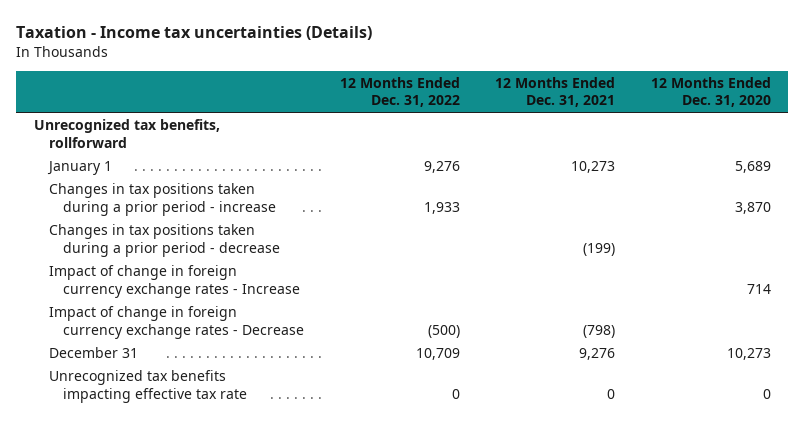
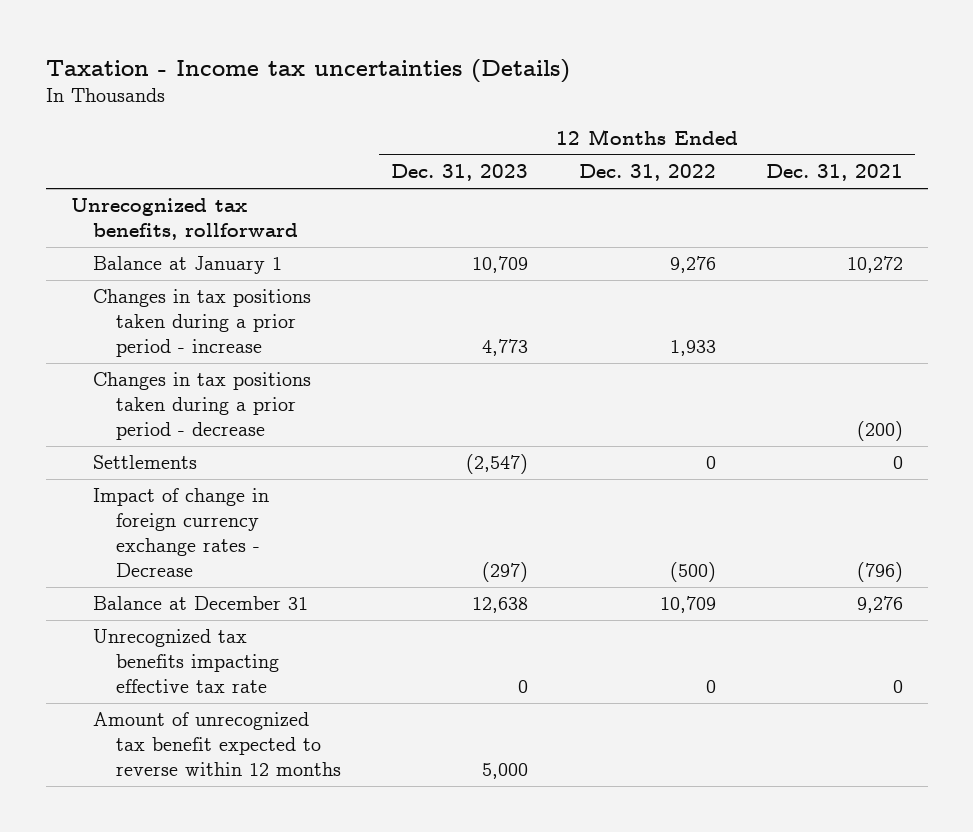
[650,76,771,108] 12 Months Ended Dec. 31, 2020 -> none
none -> [391,164,529,182] Dec. 31, 2023
[46,160,112,175] January 1 -> [93,256,283,275] Balance at January 1
[571,160,616,173] 10,273 -> [846,256,903,274] 10,272
[48,264,301,298] Impact of change in foreign currency exchange rates - Increase -> none
[583,242,616,256] (199) -> [856,421,903,442] (200)
none -> [93,455,198,470] Settlements
[583,324,616,338] (798) -> [856,561,903,582] (796)
[48,346,138,358] December 31 -> [93,596,309,611] Balance at December 31
none -> [93,712,342,777] Amount of unrecognized tax benefit expected to reverse within 12 months

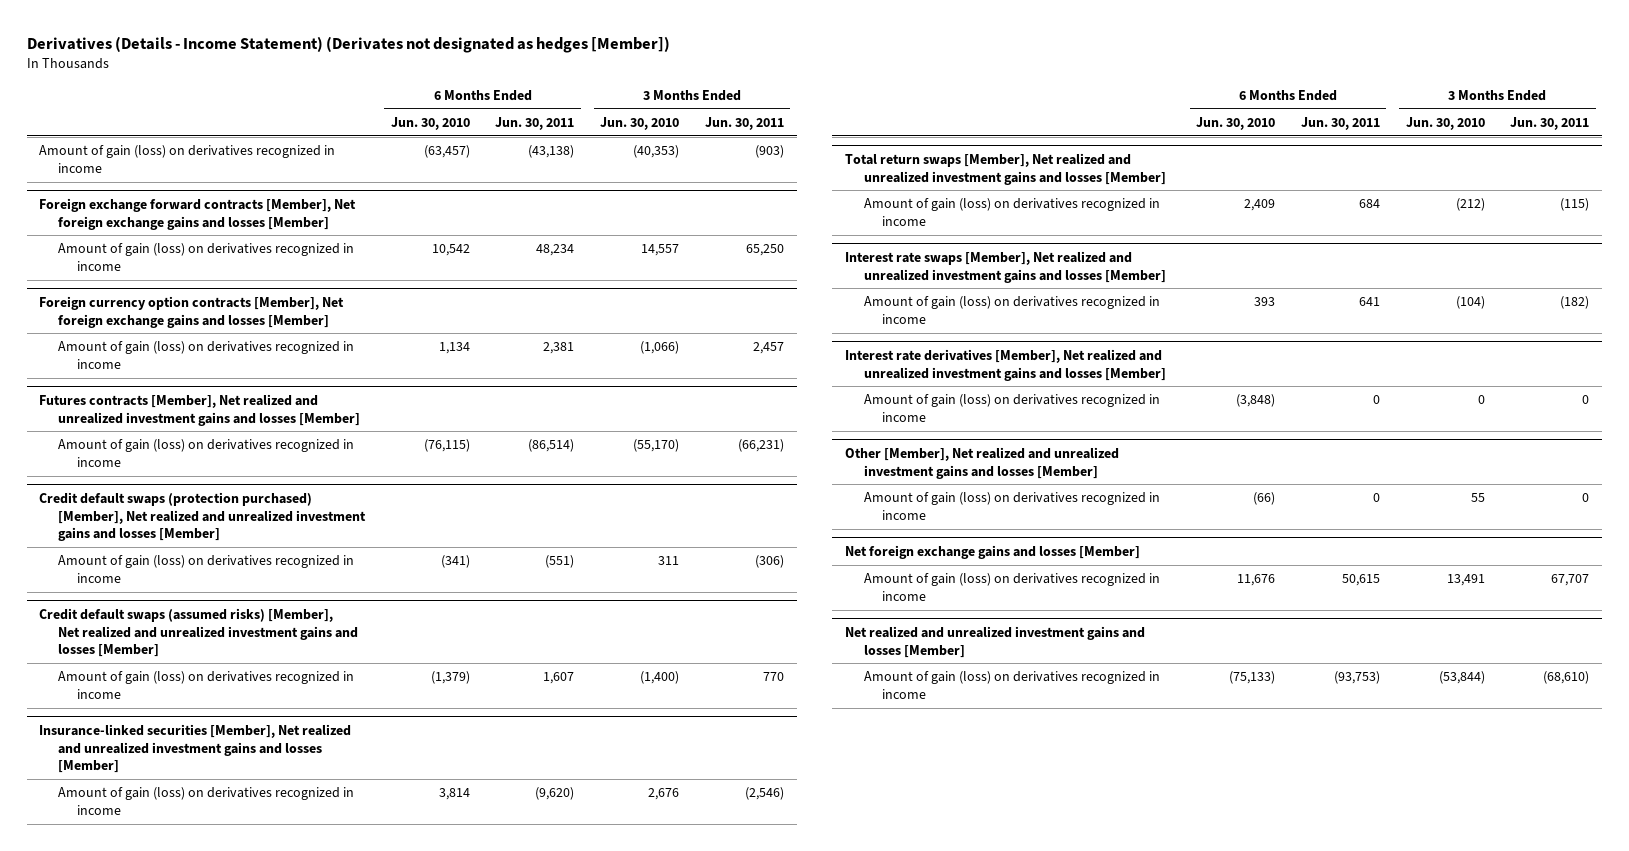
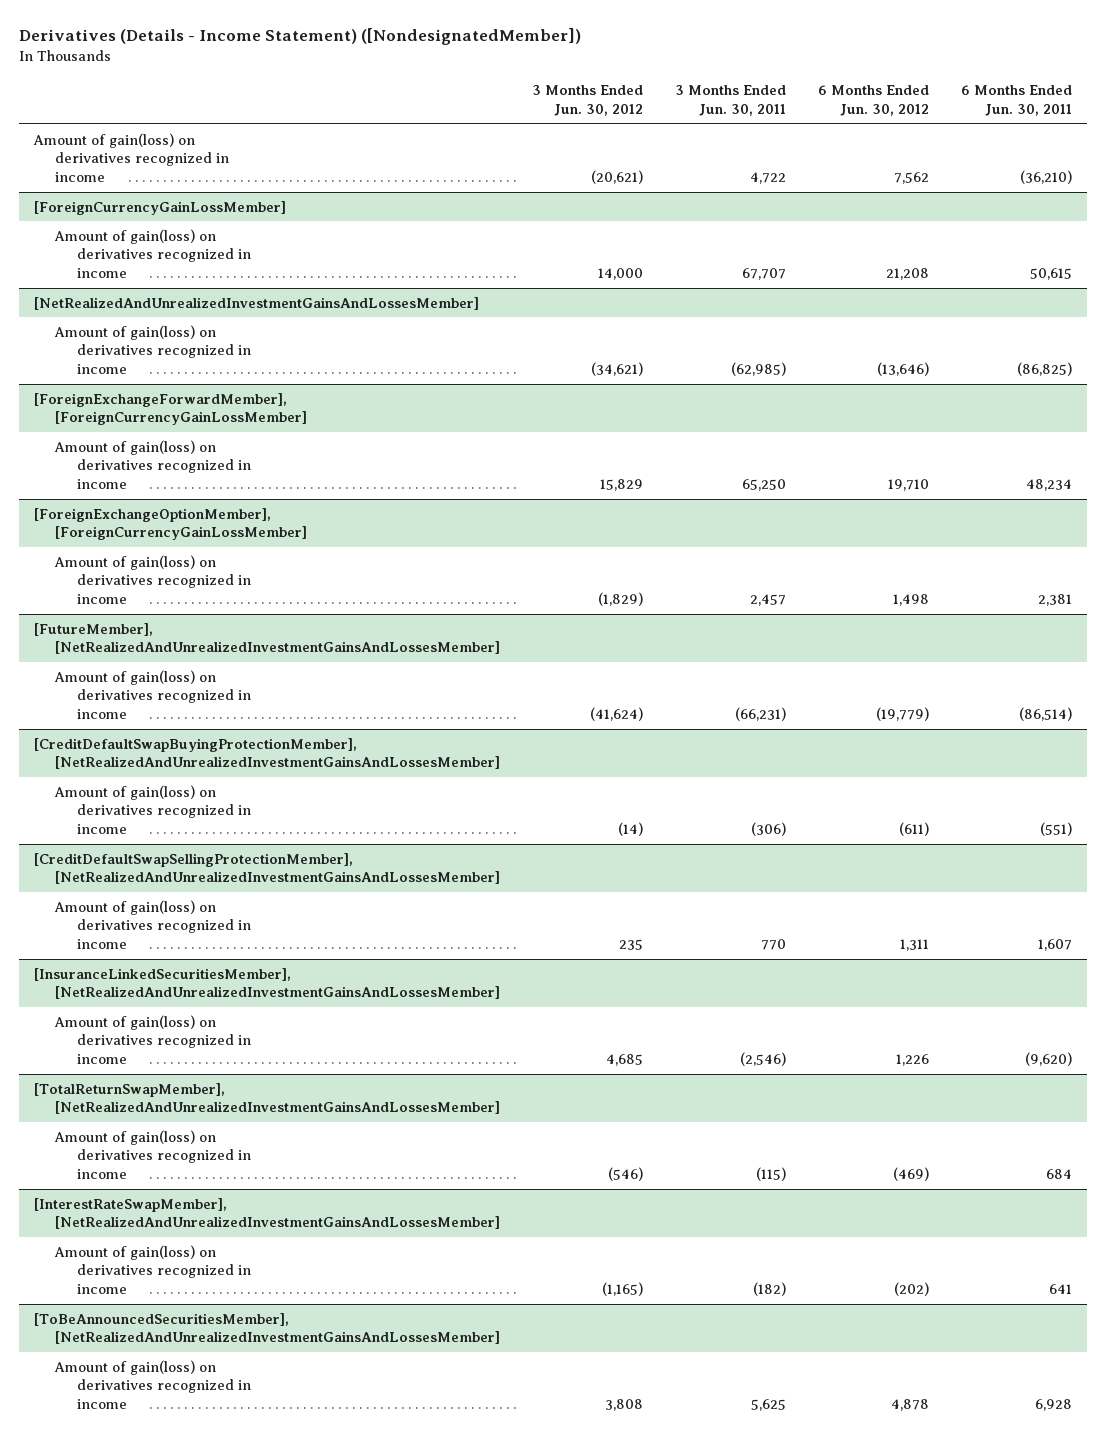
[26,35,670,53] Derivatives (Details - Income Statement) (Derivates not designated as hedges [Member]) -> [18,28,581,46] Derivatives (Details - Income Statement) ([NondesignatedMember])
[390,117,470,131] Jun. 30, 2010 -> none
[600,117,680,131] Jun. 30, 2010 -> none
none -> [532,85,644,117] 3 Months Ended Jun. 30, 2012
none -> [817,85,929,117] 6 Months Ended Jun. 30, 2012
[39,197,357,230] Foreign exchange forward contracts [Member], Net foreign exchange gains and losses [Member] -> none
[39,295,345,328] Foreign currency option contracts [Member], Net foreign exchange gains and losses [Member] -> none
[39,393,361,426] Futures contracts [Member], Net realized and unrealized investment gains and losses [Member] -> none
[39,491,367,542] Credit default swaps (protection purchased) [Member], Net realized and unrealized investment gains and losses [Member] -> none
[39,607,359,658] Credit default swaps (assumed risks) [Member], Net realized and unrealized investment gains and losses [Member] -> none
[39,723,352,774] Insurance-linked securities [Member], Net realized and unrealized investment gains and losses [Member] -> none
[844,152,1166,185] Total return swaps [Member], Net realized and unrealized investment gains and losses [Member] -> none
[844,250,1166,283] Interest rate swaps [Member], Net realized and unrealized investment gains and losses [Member] -> none
[844,348,1166,381] Interest rate derivatives [Member], Net realized and unrealized investment gains and losses [Member] -> none
[844,446,1119,479] Other [Member], Net realized and unrealized investment gains and losses [Member] -> none
[844,544,1140,559] Net foreign exchange gains and losses [Member] -> none
[844,625,1145,658] Net realized and unrealized investment gains and losses [Member] -> none
[863,671,1160,699] Amount of gain (loss) on derivatives recognized in income -> none
[39,145,336,173] Amount of gain (loss) on derivatives recognized in income -> [33,132,230,183] Amount of gain(loss) on derivatives recognized in income
[528,145,575,159] (43,138) -> [1019,170,1072,185] (36,210)
[754,145,784,159] (903) -> [750,172,787,185] 4,722
none -> [34,200,287,215] [ForeignCurrencyGainLossMember]
[58,243,355,271] Amount of gain (loss) on derivatives recognized in income -> [54,228,251,279] Amount of gain(loss) on derivatives recognized in income
[536,244,575,257] 48,234 -> [1029,268,1072,281] 50,615
[745,244,784,257] 65,250 -> [742,268,787,281] 67,707
none -> [34,296,480,310] [NetRealizedAndUnrealizedInvestmentGainsAndLossesMember]
[58,341,355,369] Amount of gain (loss) on derivatives recognized in income -> [54,324,251,375] Amount of gain(loss) on derivatives recognized in income
[543,342,575,355] 2,381 -> [1016,362,1072,377] (86,825)
[752,342,784,355] 2,457 -> [731,362,787,377] (62,985)
none -> [34,392,308,426] [ForeignExchangeForwardMember], [ForeignCurrencyGainLossMember]
[58,439,355,467] Amount of gain (loss) on derivatives recognized in income -> [54,439,251,490] Amount of gain(loss) on derivatives recognized in income
[528,439,575,453] (86,514) -> [1025,479,1072,492] 48,234
[737,439,784,453] (66,231) -> [742,479,787,492] 65,250
none -> [34,507,308,541] [ForeignExchangeOptionMember], [ForeignCurrencyGainLossMember]
[58,555,355,583] Amount of gain (loss) on derivatives recognized in income -> [54,554,251,605] Amount of gain(loss) on derivatives recognized in income
[545,555,575,569] (551) -> [1037,594,1072,607] 2,381
[754,555,784,569] (306) -> [750,594,787,607] 2,457
none -> [34,622,501,655] [FutureMember], [NetRealizedAndUnrealizedInvestmentGainsAndLossesMember]
[58,671,355,699] Amount of gain (loss) on derivatives recognized in income -> [54,669,251,720] Amount of gain(loss) on derivatives recognized in income
[543,672,575,685] 1,607 -> [1018,707,1072,722] (86,514)
[762,672,784,682] 770 -> [735,707,787,722] (66,231)
none -> [34,737,501,770] [CreditDefaultSwapBuyingProtectionMember], [NetRealizedAndUnrealizedInvestmentGainsAndLossesMember]
[58,787,355,815] Amount of gain (loss) on derivatives recognized in income -> [54,784,251,835] Amount of gain(loss) on derivatives recognized in income
[535,787,575,801] (9,620) -> [1039,822,1072,837] (551)
[744,787,784,801] (2,546) -> [751,822,787,837] (306)
none -> [34,852,501,885] [CreditDefaultSwapSellingProtectionMember], [NetRealizedAndUnrealizedInvestmentGainsAndLossesMember]
[863,198,1160,226] Amount of gain (loss) on derivatives recognized in income -> [54,899,251,950] Amount of gain(loss) on derivatives recognized in income
[1358,199,1380,209] 684 -> [1037,939,1072,952] 1,607
[1560,198,1590,212] (115) -> [761,939,787,951] 770
none -> [34,967,501,1000] [InsuranceLinkedSecuritiesMember], [NetRealizedAndUnrealizedInvestmentGainsAndLossesMember]
[863,296,1160,324] Amount of gain (loss) on derivatives recognized in income -> [54,1014,251,1065] Amount of gain(loss) on derivatives recognized in income
[1358,297,1380,307] 641 -> [1024,1052,1072,1067] (9,620)
[1560,296,1590,310] (182) -> [740,1052,787,1067] (2,546)
none -> [34,1082,501,1115] [TotalReturnSwapMember], [NetRealizedAndUnrealizedInvestmentGainsAndLossesMember]
[863,394,1160,422] Amount of gain (loss) on derivatives recognized in income -> [54,1129,251,1180] Amount of gain(loss) on derivatives recognized in income
[1372,395,1380,405] 0 -> [1045,1169,1072,1180] 684
[1582,395,1590,405] 0 -> [756,1167,787,1182] (115)
none -> [34,1197,501,1230] [InterestRateSwapMember], [NetRealizedAndUnrealizedInvestmentGainsAndLossesMember]
[863,492,1160,520] Amount of gain (loss) on derivatives recognized in income -> [54,1244,251,1295] Amount of gain(loss) on derivatives recognized in income
[1372,493,1380,503] 0 -> [1048,1284,1072,1295] 641
[1582,493,1590,503] 0 -> [753,1282,787,1297] (182)
none -> [34,1312,501,1345] [ToBeAnnouncedSecuritiesMember], [NetRealizedAndUnrealizedInvestmentGainsAndLossesMember]
[863,573,1160,601] Amount of gain (loss) on derivatives recognized in income -> [54,1359,251,1410] Amount of gain(loss) on derivatives recognized in income
[1341,574,1380,587] 50,615 -> [1034,1399,1072,1412] 6,928
[1551,574,1590,587] 67,707 -> [751,1399,787,1412] 5,625

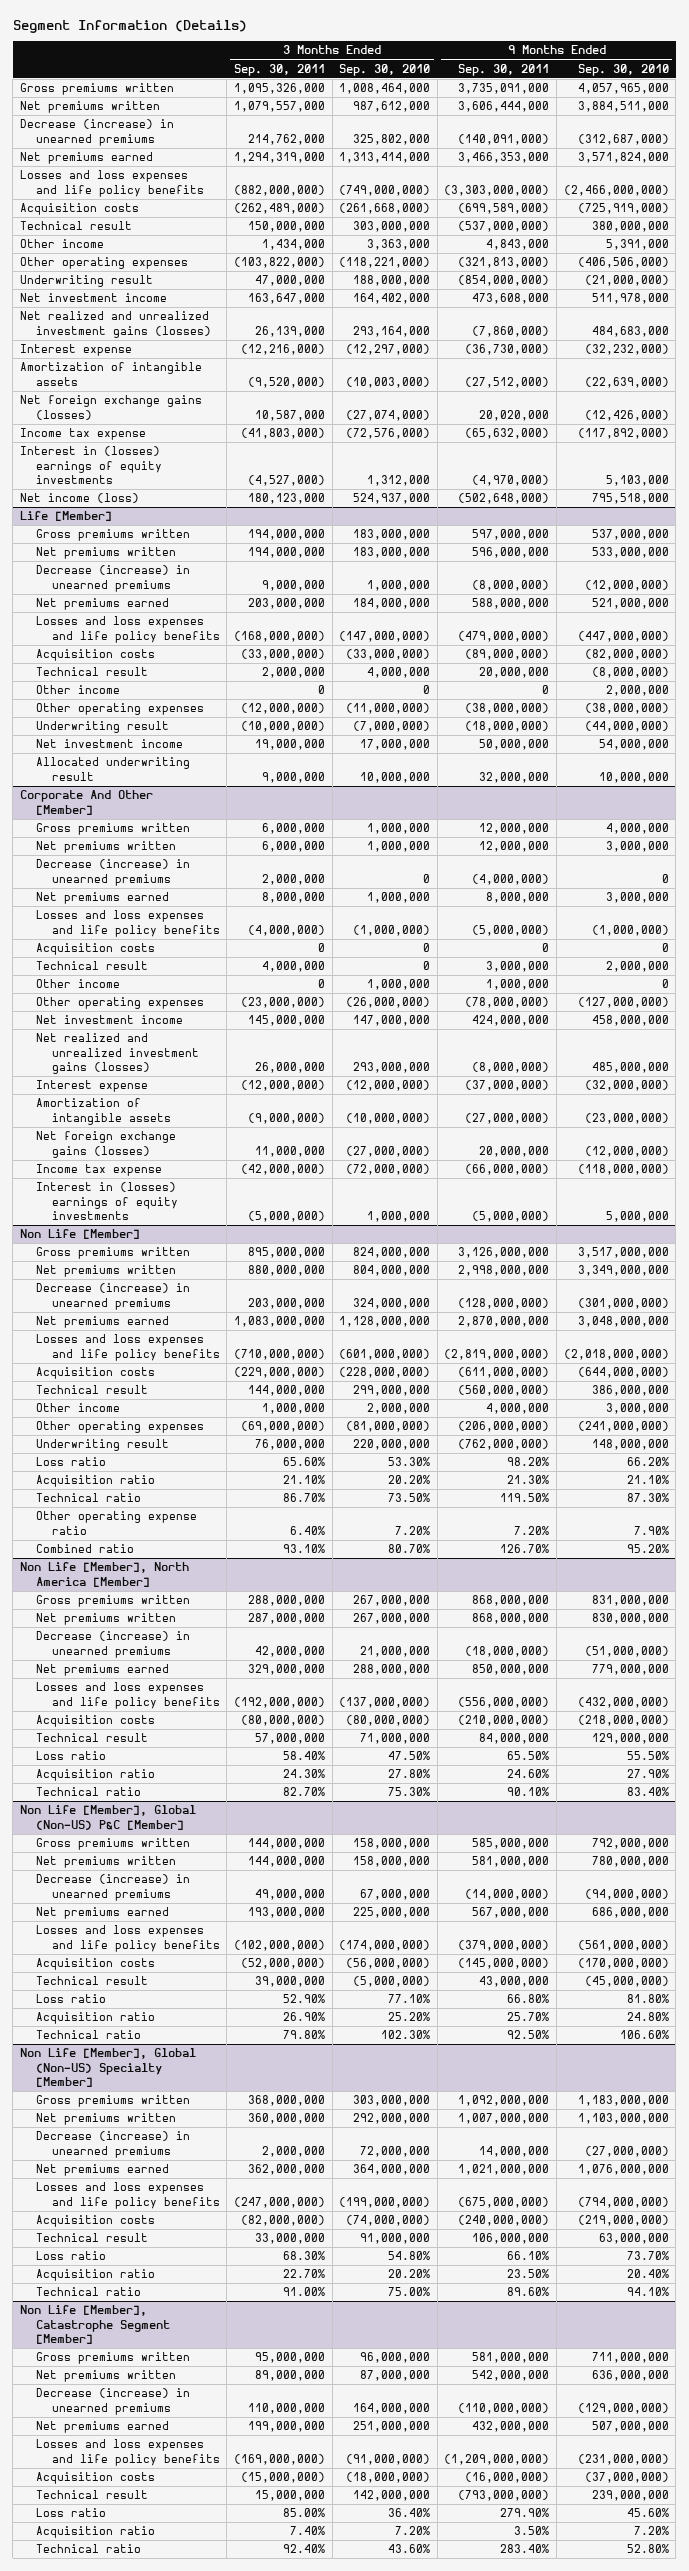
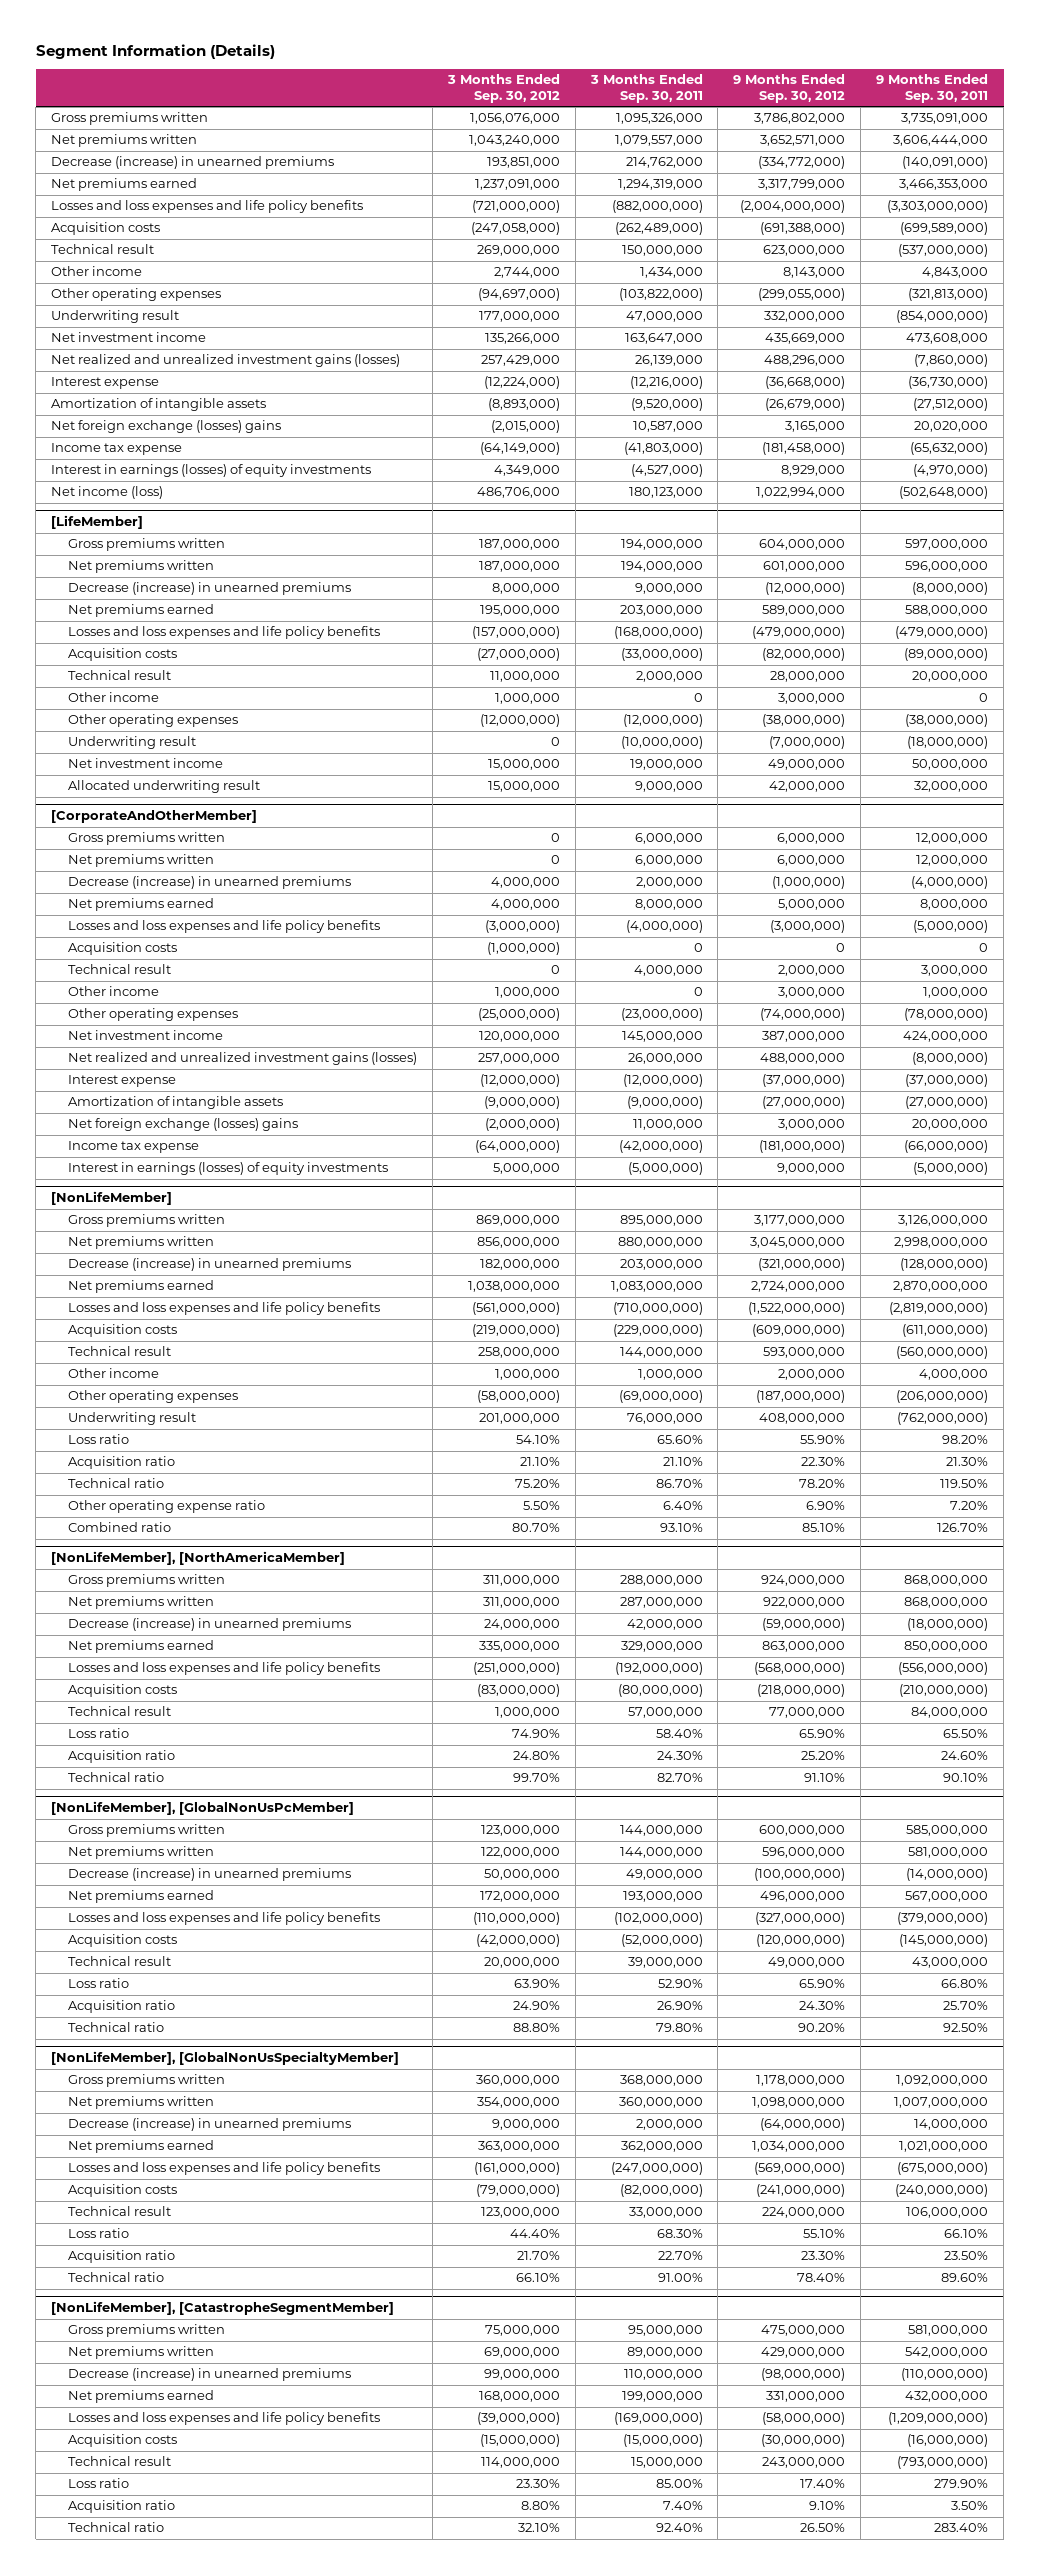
[339,63,431,76] Sep. 30, 2010 -> none
[577,63,669,76] Sep. 30, 2010 -> none
none -> [446,74,560,104] 3 Months Ended Sep. 30, 2012
none -> [733,74,846,104] 9 Months Ended Sep. 30, 2012
[20,395,203,420] Net foreign exchange gains (losses) -> [51,420,282,434] Net foreign exchange (losses) gains
[20,446,162,484] Interest in (losses) earnings of equity investments -> [51,464,372,478] Interest in earnings (losses) of equity investments
[20,511,113,522] Life [Member] -> none
none -> [51,515,144,530] [LifeMember]
[20,790,154,815] Corporate And Other [Member] -> none
none -> [51,810,258,824] [CorporateAndOtherMember]
[35,1131,176,1158] Net foreign exchange gains (losses) -> [67,1118,298,1132] Net foreign exchange (losses) gains
[20,1229,141,1240] Non Life [Member] -> none
[35,1182,178,1220] Interest in (losses) earnings of equity investments -> [67,1162,388,1176] Interest in earnings (losses) of equity investments
none -> [51,1191,173,1206] [NonLifeMember]
[20,1562,190,1587] Non Life [Member], North America [Member] -> none
none -> [51,1551,346,1566] [NonLifeMember], [NorthAmericaMember]
[20,1805,197,1830] Non Life [Member], Global (Non-US) P&C [Member] -> none
none -> [51,1801,355,1816] [NonLifeMember], [GlobalNonUsPcMember]
[20,2048,197,2087] Non Life [Member], Global (Non-US) Specialty [Member] -> none
none -> [51,2051,400,2066] [NonLifeMember], [GlobalNonUsSpecialtyMember]
[20,2305,170,2344] Non Life [Member], Catastrophe Segment [Member] -> none
none -> [51,2301,395,2316] [NonLifeMember], [CatastropheSegmentMember]

